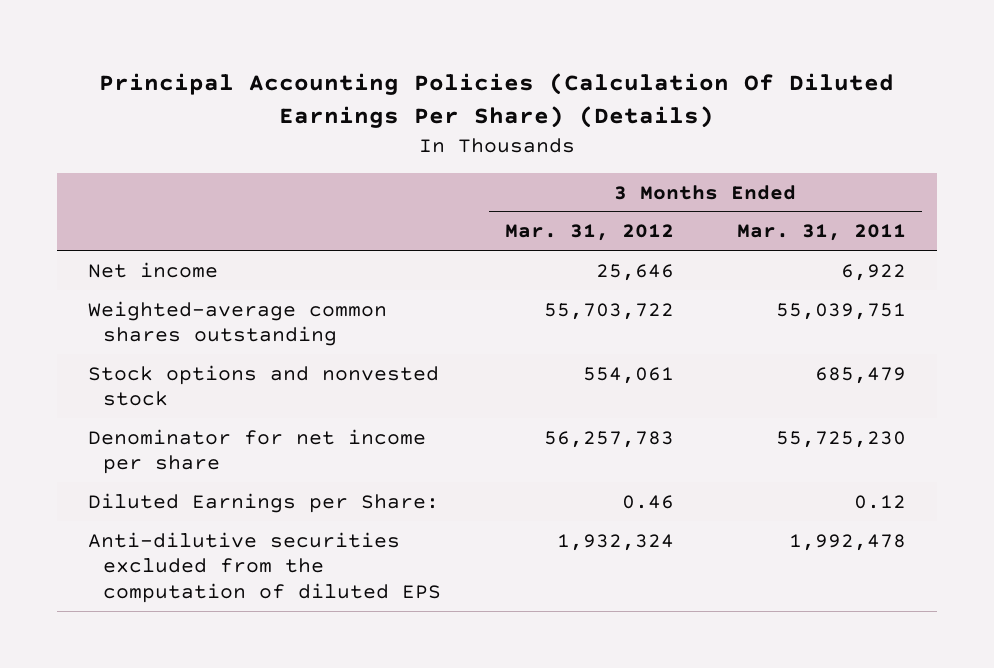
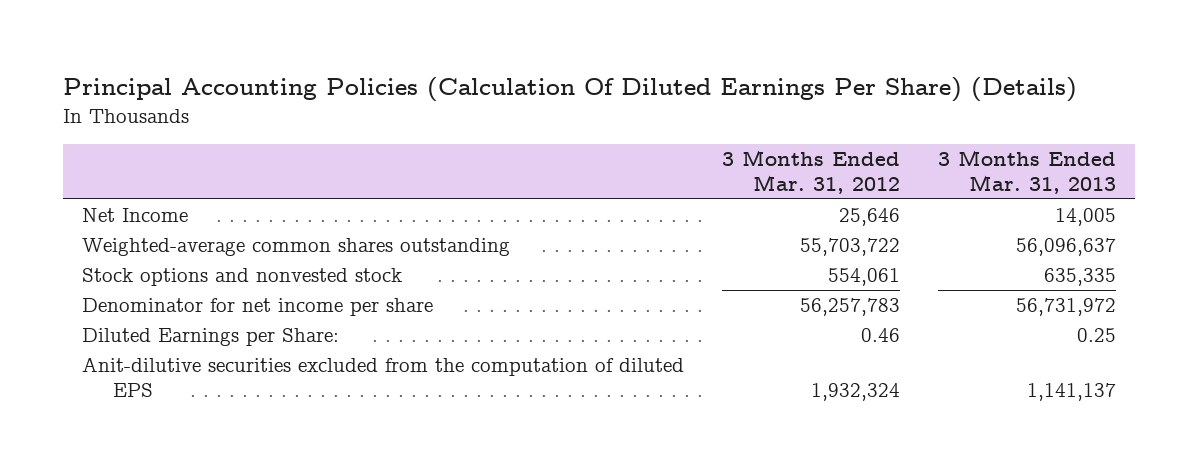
[736,224,906,242] Mar. 31, 2011 -> none
none -> [938,150,1117,194] 3 Months Ended Mar. 31, 2013
[88,261,219,278] Net income -> [81,208,188,223] Net Income
[88,531,442,603] Anti-dilutive securities excluded from the computation of diluted EPS -> [81,357,684,398] Anit-dilutive securities excluded from the computation of diluted EPS

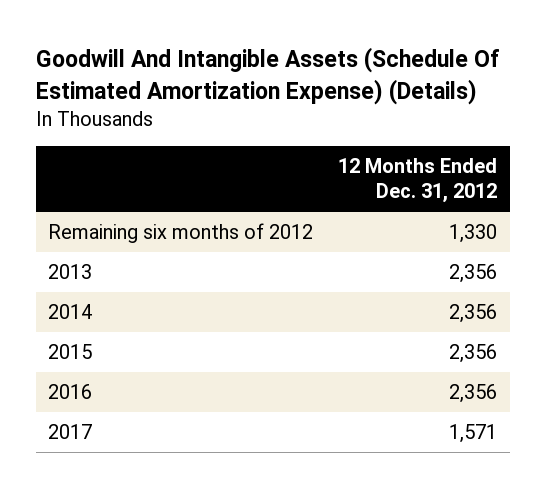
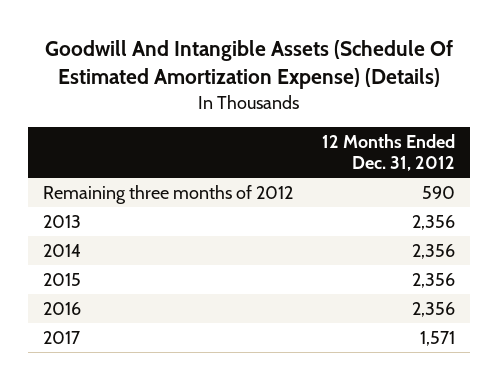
[48,223,314,244] Remaining six months of 2012 -> [42,184,293,204] Remaining three months of 2012
[449,224,498,244] 1,330 -> [421,185,455,199] 590

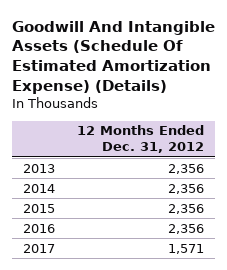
[42,184,293,204] Remaining three months of 2012 -> none

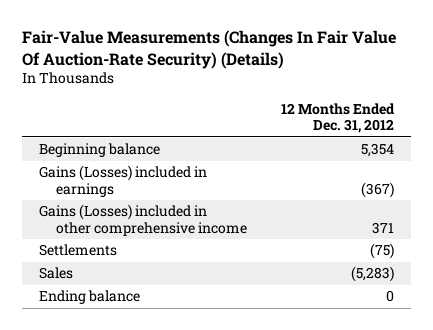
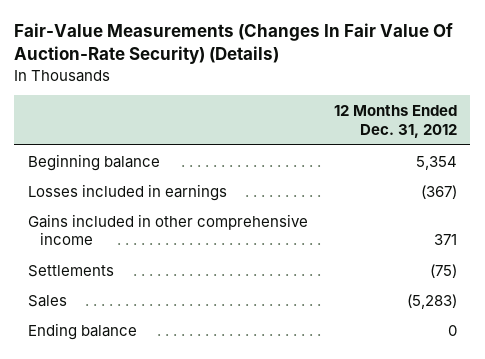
[39,165,208,197] Gains (Losses) included in earnings -> [27,183,227,201] Losses included in earnings
[39,204,247,236] Gains (Losses) included in other comprehensive income -> [27,213,308,246] Gains included in other comprehensive income

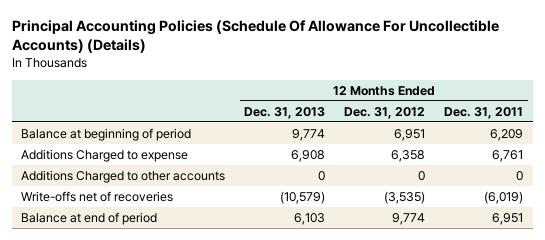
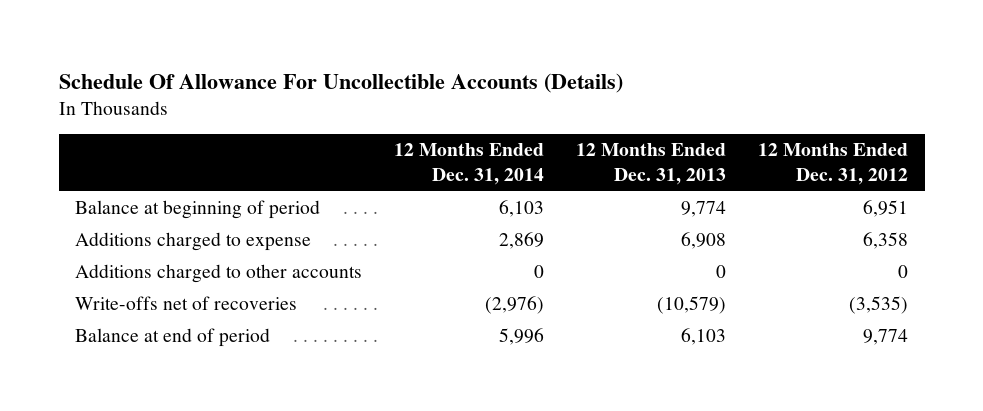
[11,20,499,54] Principal Accounting Policies (Schedule Of Allowance For Uncollectible Accounts) (Details) -> [58,72,623,93] Schedule Of Allowance For Uncollectible Accounts (Details)
[444,106,524,119] Dec. 31, 2011 -> none
none -> [394,143,545,186] 12 Months Ended Dec. 31, 2014
[21,148,189,162] Additions Charged to expense -> [74,232,311,252] Additions charged to expense
[21,169,226,183] Additions Charged to other accounts -> [74,264,362,284] Additions charged to other accounts

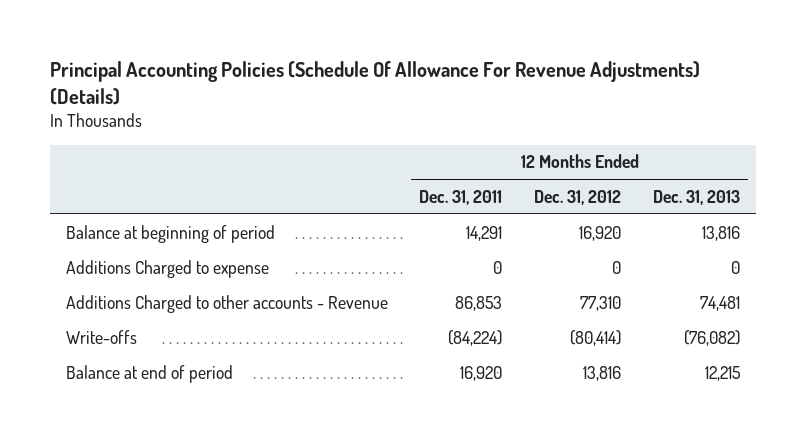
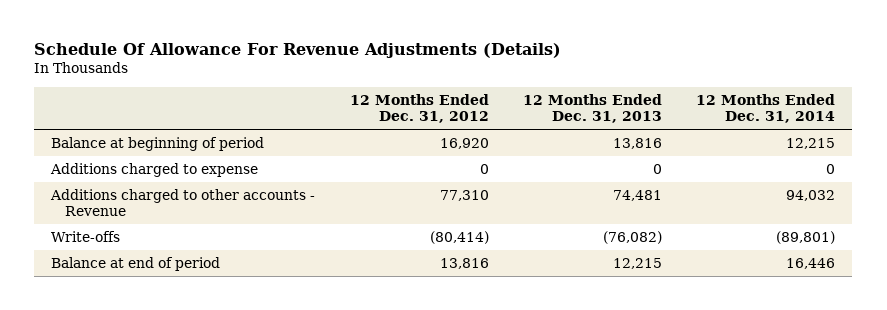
[49,60,700,105] Principal Accounting Policies (Schedule Of Allowance For Revenue Adjustments) (Details) -> [34,43,562,59] Schedule Of Allowance For Revenue Adjustments (Details)
[419,190,503,206] Dec. 31, 2011 -> none
none -> [696,93,836,124] 12 Months Ended Dec. 31, 2014
[65,259,269,278] Additions Charged to expense -> [50,162,259,177] Additions charged to expense
[65,294,388,313] Additions Charged to other accounts - Revenue -> [50,188,316,217] Additions charged to other accounts - Revenue

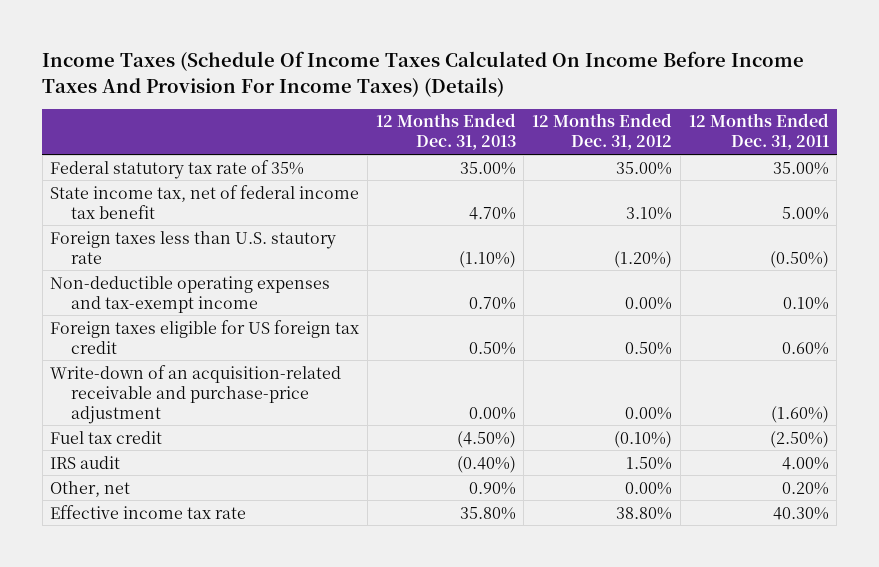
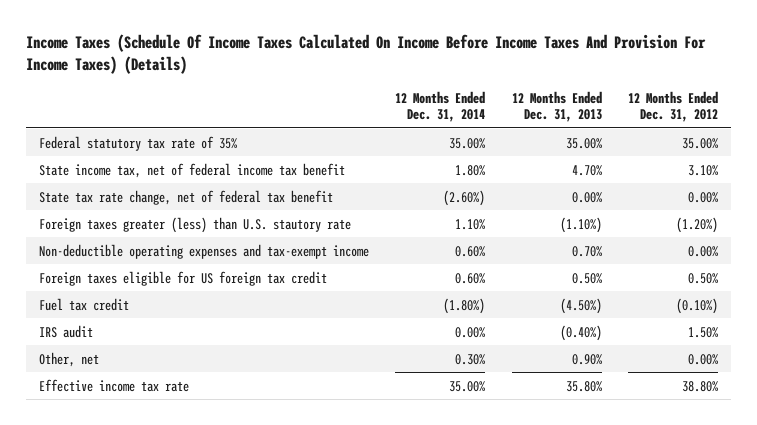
[688,113,829,151] 12 Months Ended Dec. 31, 2011 -> none
none -> [395,90,486,123] 12 Months Ended Dec. 31, 2014
none -> [39,189,334,205] State tax rate change, net of federal tax benefit
[50,230,337,264] Foreign taxes less than U.S. stautory rate -> [39,216,352,233] Foreign taxes greater (less) than U.S. stautory rate
[50,364,342,424] Write-down of an acquisition-related receivable and purchase-price adjustment -> none

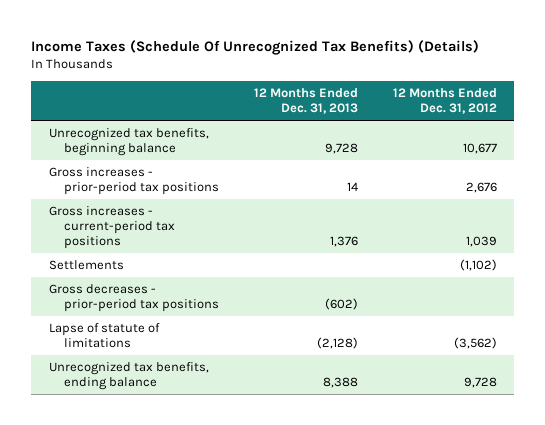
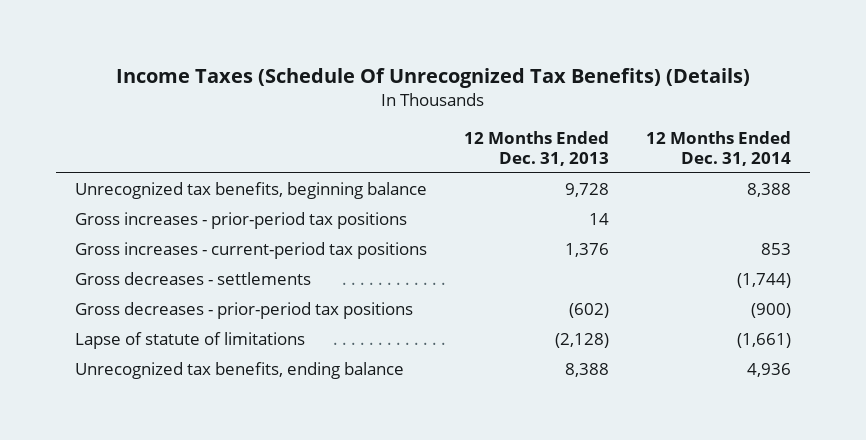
[392,88,497,115] 12 Months Ended Dec. 31, 2012 -> none
none -> [646,130,792,166] 12 Months Ended Dec. 31, 2014
[48,260,124,271] Settlements -> [75,271,312,285] Gross decreases - settlements

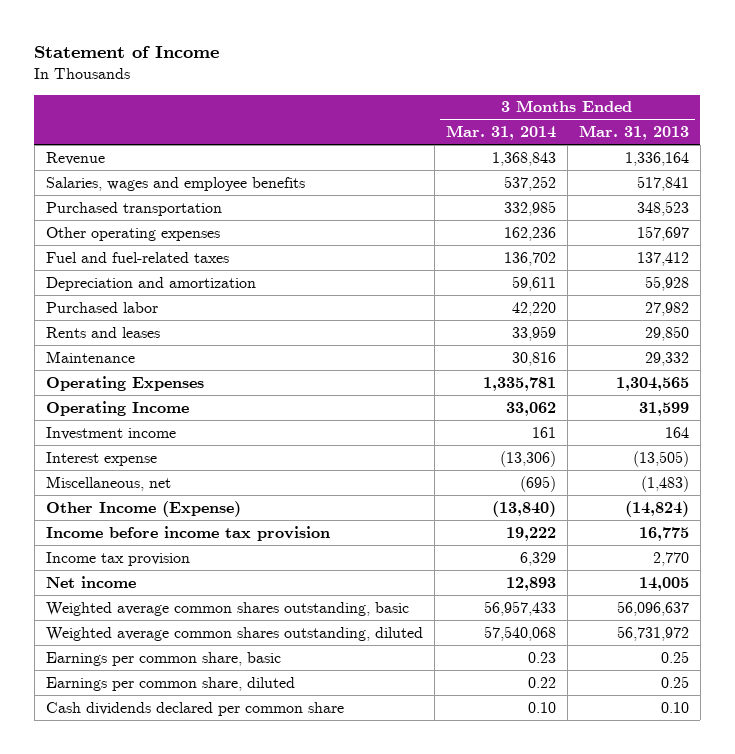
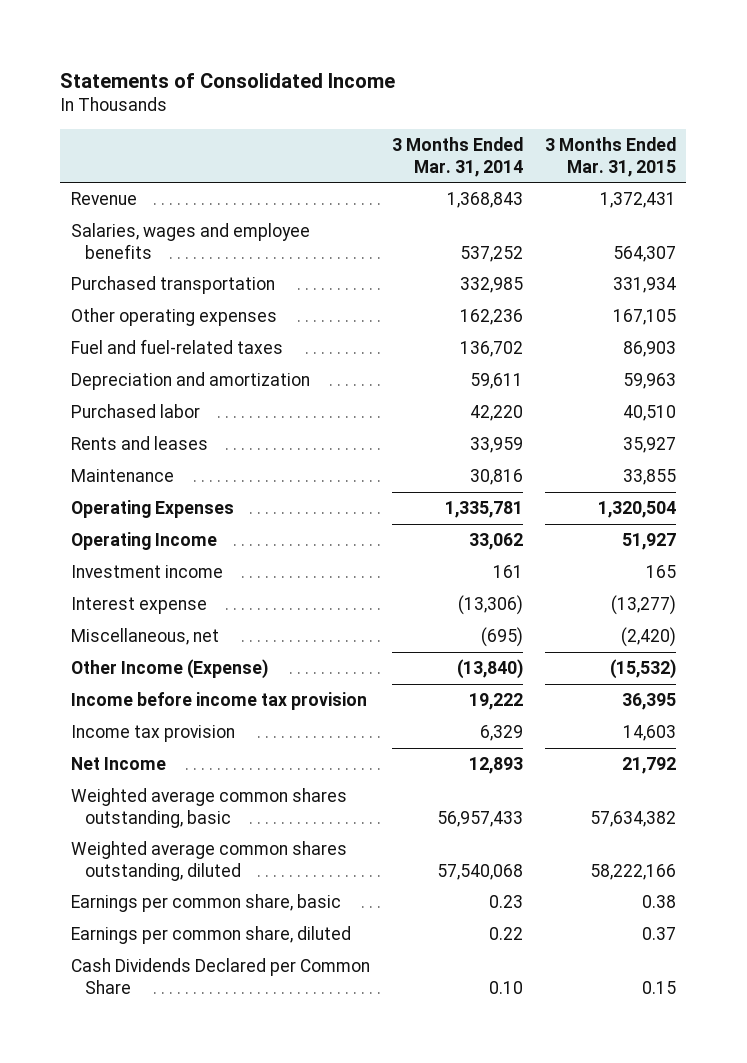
[34,46,220,59] Statement of Income -> [60,72,396,88] Statements of Consolidated Income
[578,125,689,141] Mar. 31, 2013 -> none
none -> [544,137,676,177] 3 Months Ended Mar. 31, 2015
[45,575,136,588] Net income -> [71,757,167,771] Net Income
[45,701,344,716] Cash dividends declared per common share -> [71,958,371,994] Cash Dividends Declared per Common Share

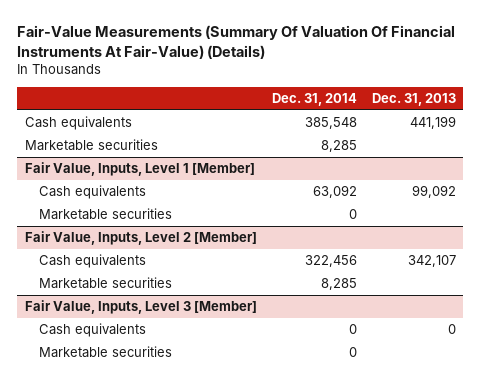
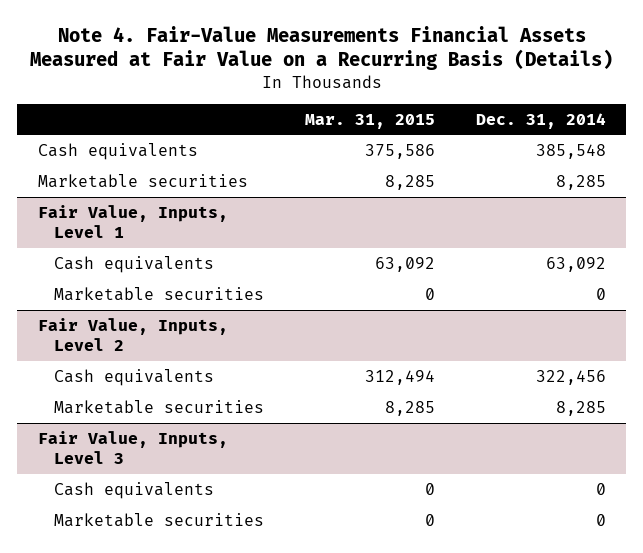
[17,25,456,59] Fair-Value Measurements (Summary Of Valuation Of Financial Instruments At Fair-Value) (Details) -> [29,25,613,71] Note 4. Fair-Value Measurements Financial Assets Measured at Fair Value on a Recurring Basis (Details)
[371,93,456,107] Dec. 31, 2013 -> none
none -> [304,113,435,129] Mar. 31, 2015
[24,162,255,177] Fair Value, Inputs, Level 1 [Member] -> [37,204,228,239] Fair Value, Inputs, Level 1
[24,231,257,246] Fair Value, Inputs, Level 2 [Member] -> [37,317,228,352] Fair Value, Inputs, Level 2
[24,300,257,315] Fair Value, Inputs, Level 3 [Member] -> [37,430,228,465] Fair Value, Inputs, Level 3

